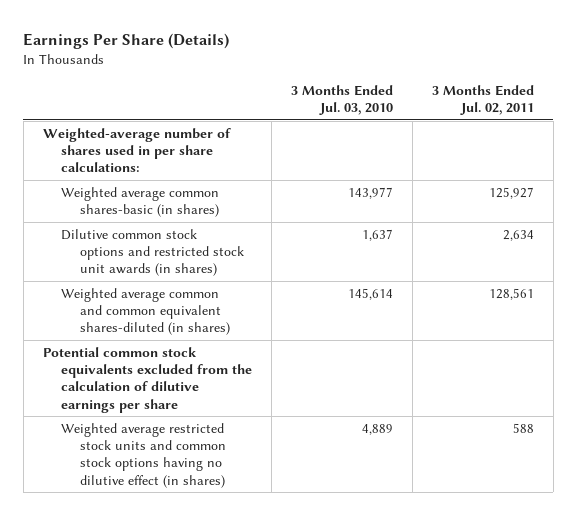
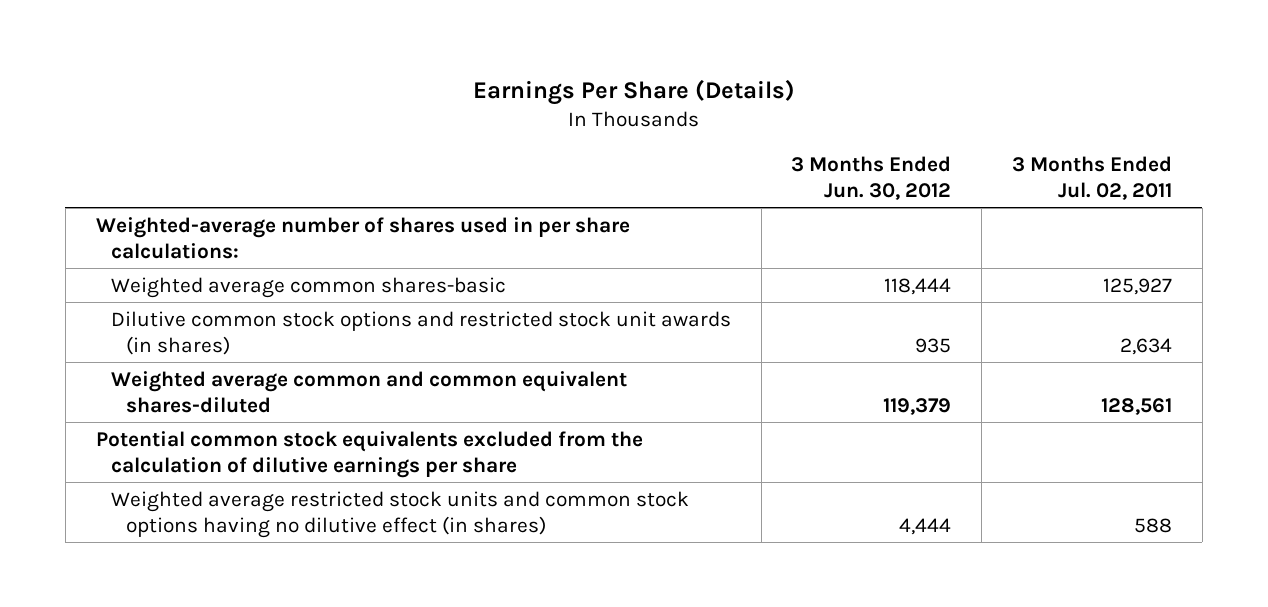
[290,84,393,116] 3 Months Ended Jul. 03, 2010 -> none
none -> [791,155,952,201] 3 Months Ended Jun. 30, 2012
[61,186,220,218] Weighted average common shares-basic (in shares) -> [110,276,506,298] Weighted average common shares-basic
[61,287,230,336] Weighted average common and common equivalent shares-diluted (in shares) -> [110,370,627,413] Weighted average common and common equivalent shares-diluted

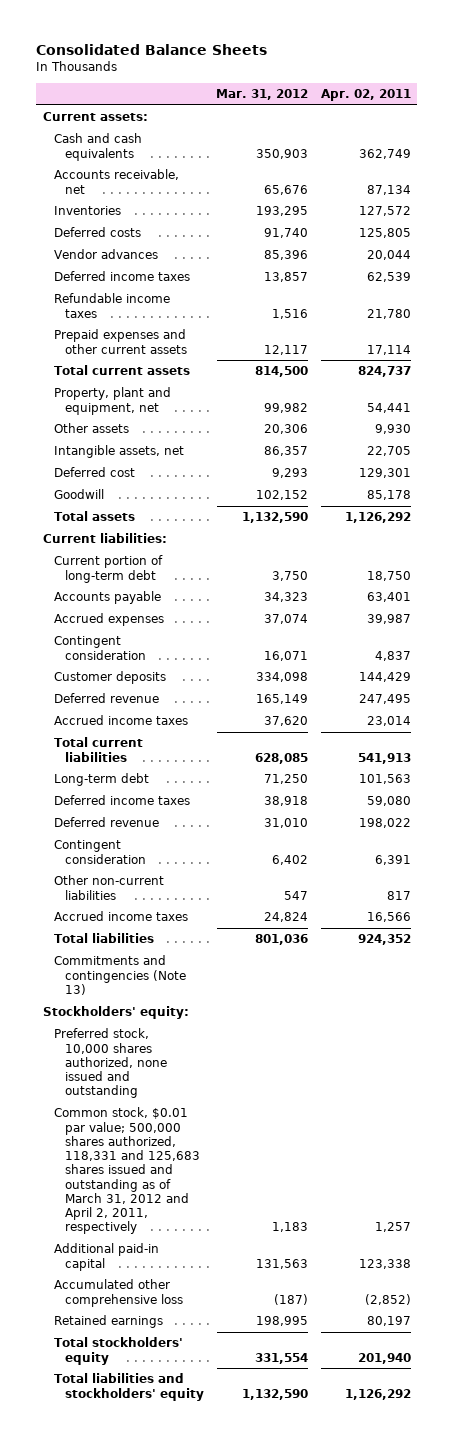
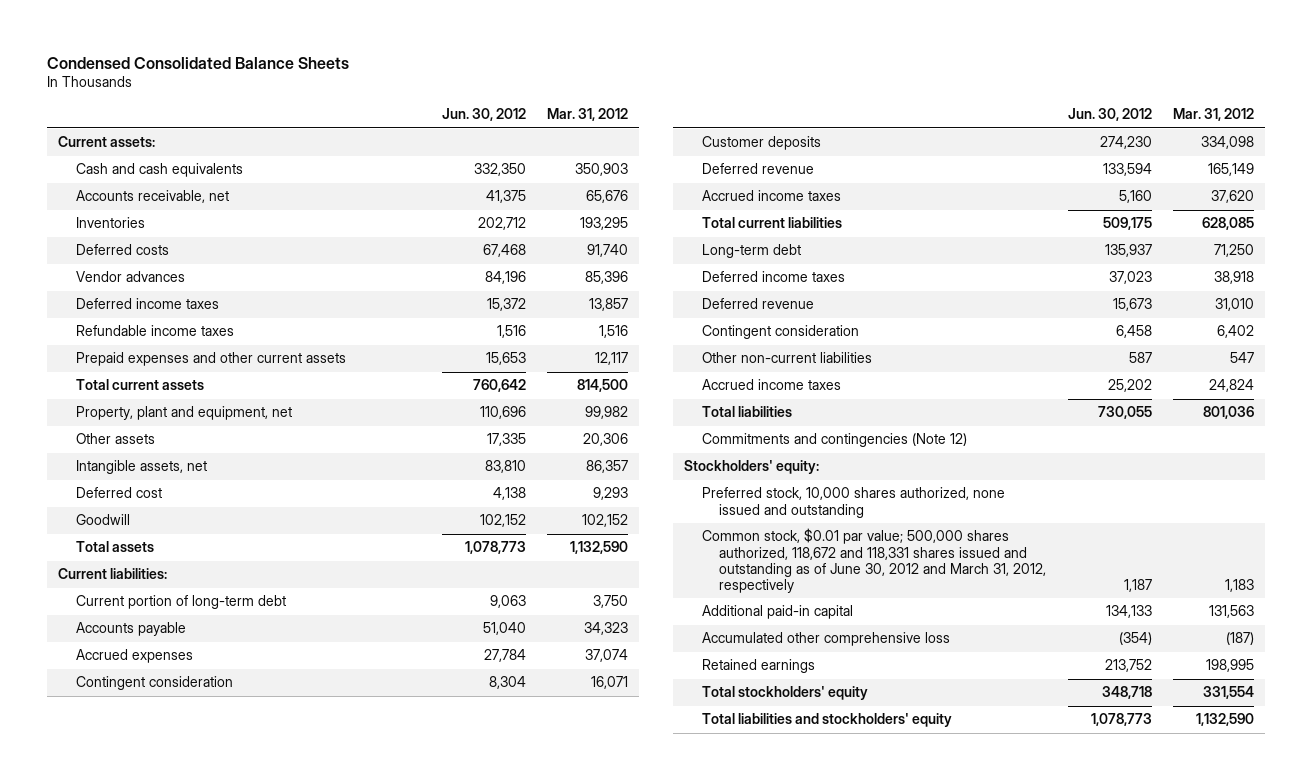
[36,43,268,55] Consolidated Balance Sheets -> [47,56,350,69] Condensed Consolidated Balance Sheets
[321,89,412,102] Apr. 02, 2011 -> none
none -> [441,108,526,122] Jun. 30, 2012
[53,955,186,995] Commitments and contingencies (Note 13) -> [701,433,967,448] Commitments and contingencies (Note 12)
[53,1107,200,1235] Common stock, $0.01 par value; 500,000 shares authorized, 118,331 and 125,683 shares issued and outstanding as of March 31, 2012 and April 2, 2011, respectively -> [701,528,1047,593] Common stock, $0.01 par value; 500,000 shares authorized, 118,672 and 118,331 shares issued and outstanding as of June 30, 2012 and March 31, 2012, respectively

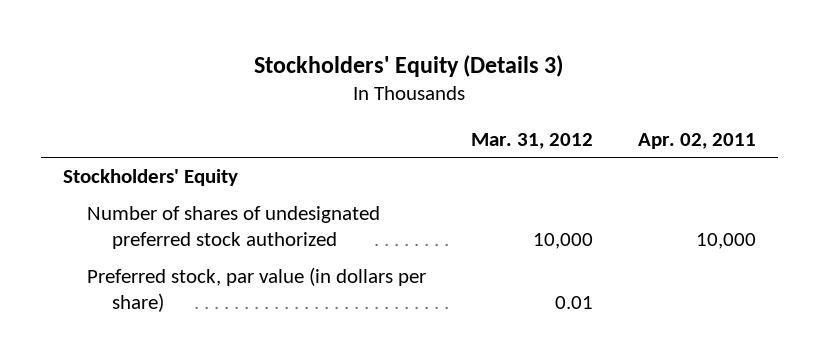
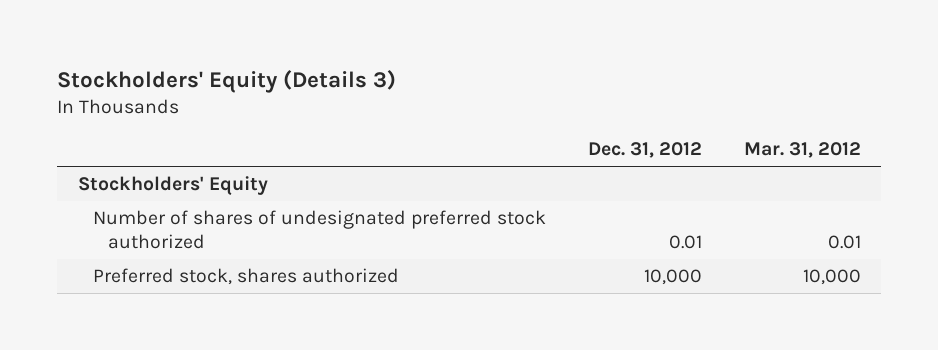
[637,132,756,149] Apr. 02, 2011 -> none
none -> [587,142,702,159] Dec. 31, 2012
[87,266,427,313] Preferred stock, par value (in dollars per share) -> none
[533,233,594,250] 10,000 -> [827,235,861,250] 0.01
none -> [92,267,399,285] Preferred stock, shares authorized

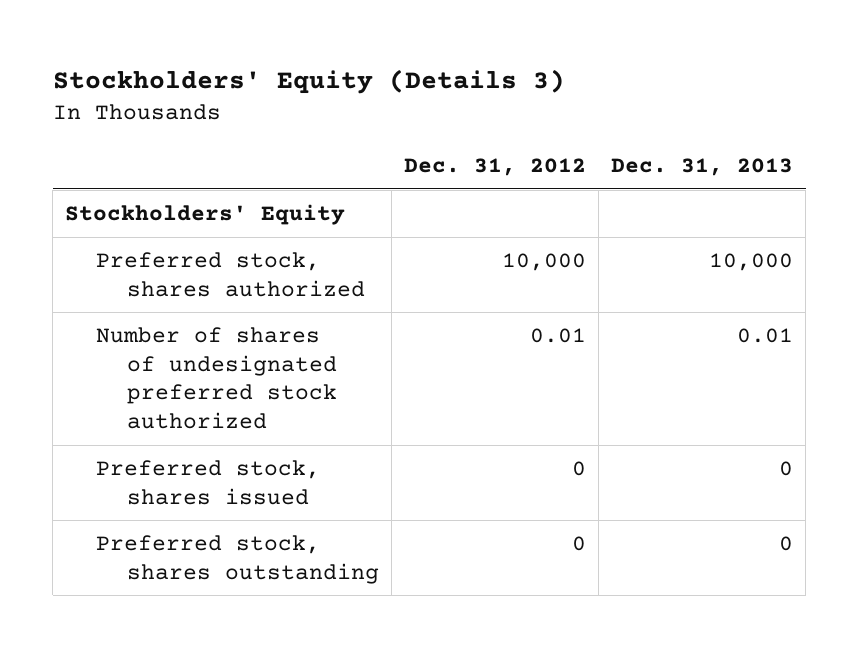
[743,142,861,159] Mar. 31, 2012 -> none
none -> [611,158,794,177] Dec. 31, 2013
[92,209,546,250] Number of shares of undesignated preferred stock authorized -> [96,326,338,430] Number of shares of undesignated preferred stock authorized
none -> [96,459,321,505] Preferred stock, shares issued
none -> [96,534,380,584] Preferred stock, shares outstanding

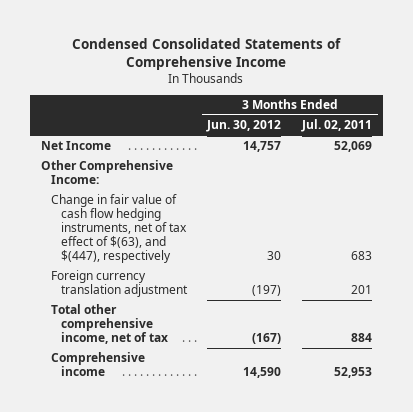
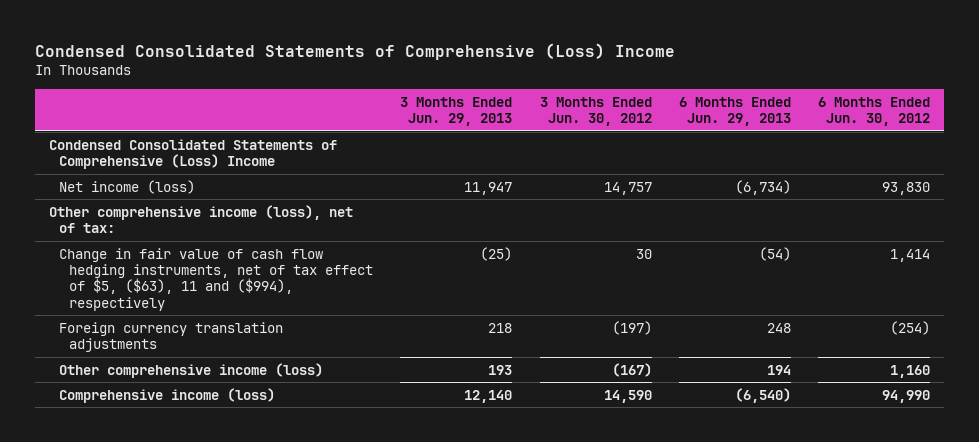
[72,37,342,70] Condensed Consolidated Statements of Comprehensive Income -> [35,42,676,60] Condensed Consolidated Statements of Comprehensive (Loss) Income
[301,119,373,133] Jul. 02, 2011 -> none
none -> [400,96,513,127] 3 Months Ended Jun. 29, 2013
none -> [678,96,791,127] 6 Months Ended Jun. 29, 2013
none -> [818,96,931,127] 6 Months Ended Jun. 30, 2012
none -> [49,138,338,169] Condensed Consolidated Statements of Comprehensive (Loss) Income
[40,141,111,151] Net Income -> [58,179,195,194] Net income (loss)
[40,160,173,185] Other Comprehensive Income: -> [49,204,354,233] Other comprehensive income (loss), net of tax:
[50,194,187,263] Change in fair value of cash flow hedging instruments, net of tax effect of $(63), and $(447), respectively -> [58,247,373,311] Change in fair value of cash flow hedging instruments, net of tax effect of $5, ($63), 11 and ($994), respectively
[50,270,188,298] Foreign currency translation adjustment -> [58,321,283,352] Foreign currency translation adjustments
[50,304,168,345] Total other comprehensive income, net of tax -> [58,362,323,378] Other comprehensive income (loss)
[50,352,145,377] Comprehensive income -> [58,387,275,403] Comprehensive income (loss)

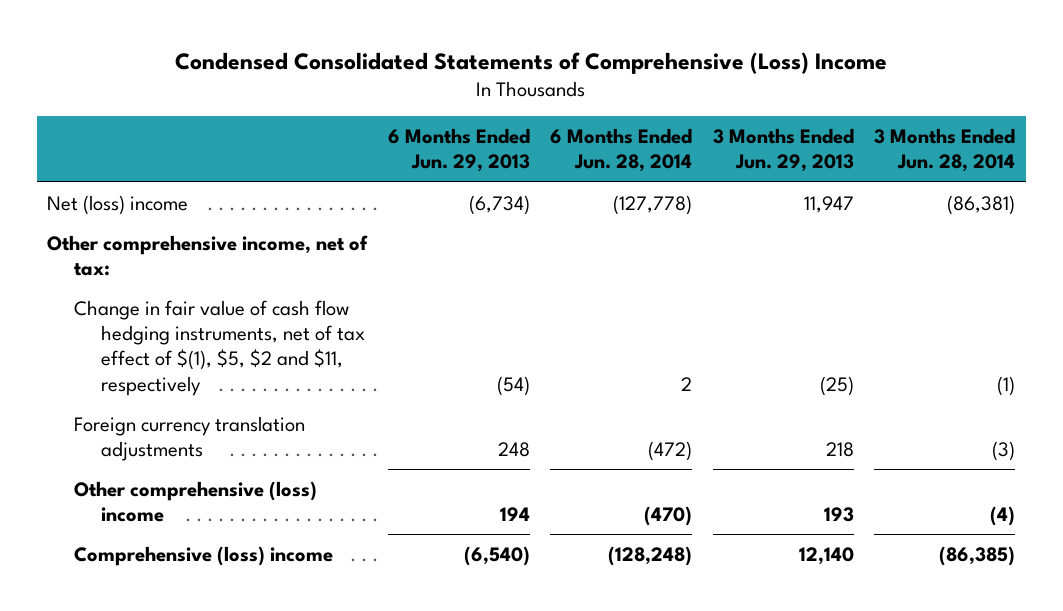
[539,96,652,127] 3 Months Ended Jun. 30, 2012 -> none
[818,96,931,127] 6 Months Ended Jun. 30, 2012 -> none
none -> [550,127,693,173] 6 Months Ended Jun. 28, 2014
none -> [874,127,1016,173] 3 Months Ended Jun. 28, 2014
[49,138,338,169] Condensed Consolidated Statements of Comprehensive (Loss) Income -> none
[58,179,195,194] Net income (loss) -> [47,194,189,215] Net (loss) income
[49,204,354,233] Other comprehensive income (loss), net of tax: -> [47,234,369,277] Other comprehensive income, net of tax:
[58,247,373,311] Change in fair value of cash flow hedging instruments, net of tax effect of $5, ($63), 11 and ($994), respectively -> [74,299,365,396] Change in fair value of cash flow hedging instruments, net of tax effect of $(1), $5, $2 and $11, respectively
[58,362,323,378] Other comprehensive income (loss) -> [74,480,318,523] Other comprehensive (loss) income
[58,387,275,403] Comprehensive income (loss) -> [74,545,334,566] Comprehensive (loss) income

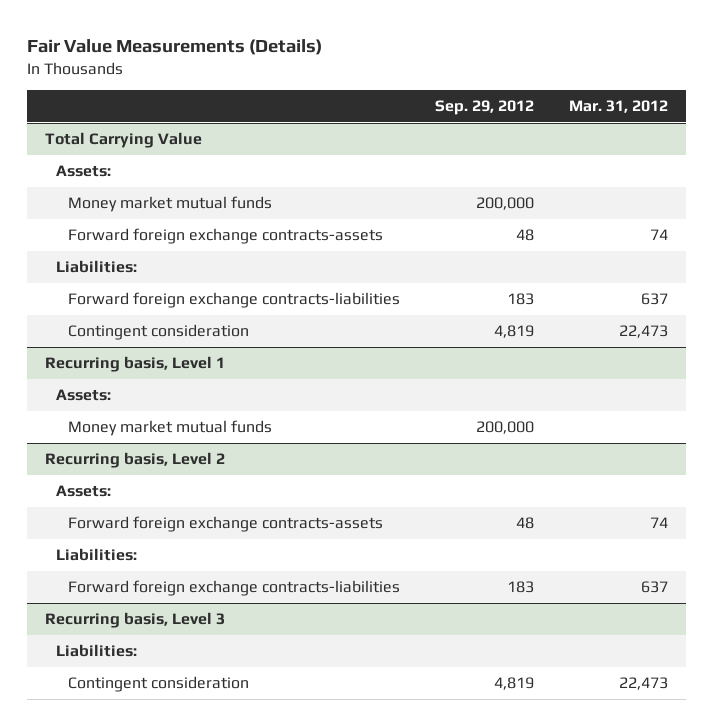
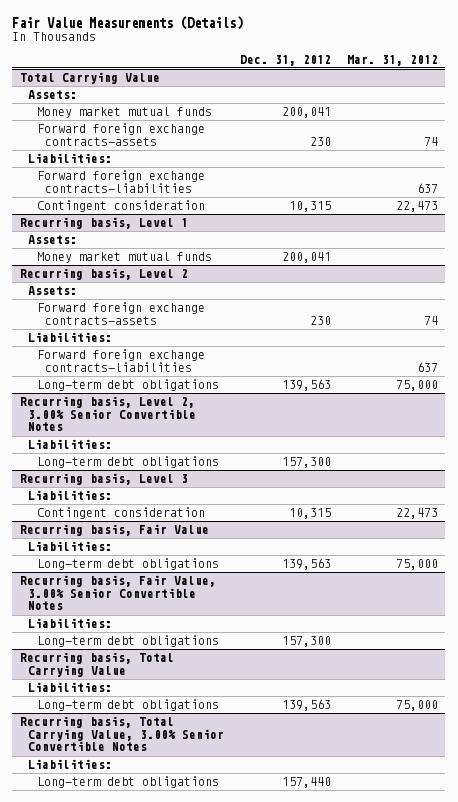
[435,100,535,116] Sep. 29, 2012 -> none
none -> [240,54,332,66] Dec. 31, 2012
none -> [36,379,219,392] Long-term debt obligations
none -> [20,396,197,432] Recurring basis, Level 2, 3.00% Senior Convertible Notes
none -> [28,439,113,450] Liabilities:
none -> [36,456,219,469] Long-term debt obligations
none -> [20,524,210,537] Recurring basis, Fair Value
none -> [28,541,113,552] Liabilities:
none -> [36,558,219,571] Long-term debt obligations
none -> [20,575,217,611] Recurring basis, Fair Value, 3.00% Senior Convertible Notes
none -> [28,618,113,629] Liabilities:
none -> [36,635,219,648] Long-term debt obligations
none -> [20,652,175,677] Recurring basis, Total Carrying Value
none -> [28,682,113,693] Liabilities:
none -> [36,699,219,712] Long-term debt obligations
none -> [20,716,225,752] Recurring basis, Total Carrying Value, 3.00% Senior Convertible Notes
none -> [28,759,113,770] Liabilities:
none -> [36,776,219,789] Long-term debt obligations

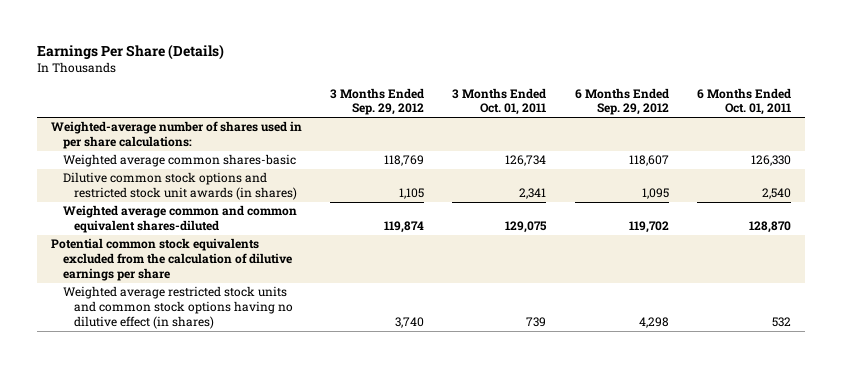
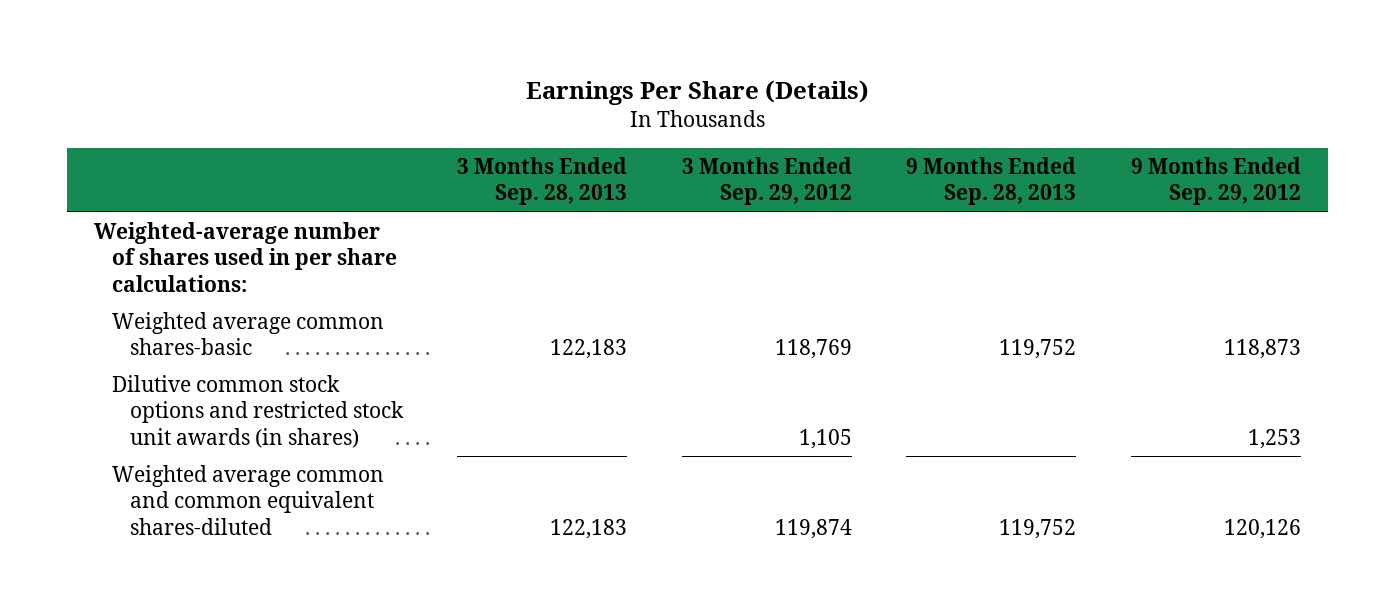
[452,87,547,116] 3 Months Ended Oct. 01, 2011 -> none
[574,87,669,116] 6 Months Ended Sep. 29, 2012 -> none
[696,87,791,116] 6 Months Ended Oct. 01, 2011 -> none
none -> [457,157,628,206] 3 Months Ended Sep. 28, 2013
none -> [906,157,1077,206] 9 Months Ended Sep. 28, 2013
none -> [1130,157,1301,206] 9 Months Ended Sep. 29, 2012
[50,238,292,281] Potential common stock equivalents excluded from the calculation of dilutive earnings per share -> none
[62,286,294,329] Weighted average restricted stock units and common stock options having no dilutive effect (in shares) -> none

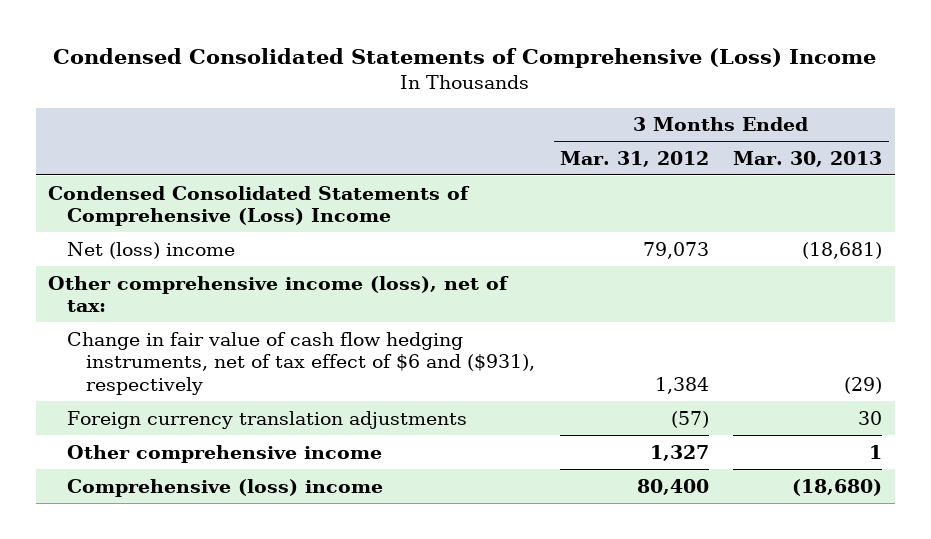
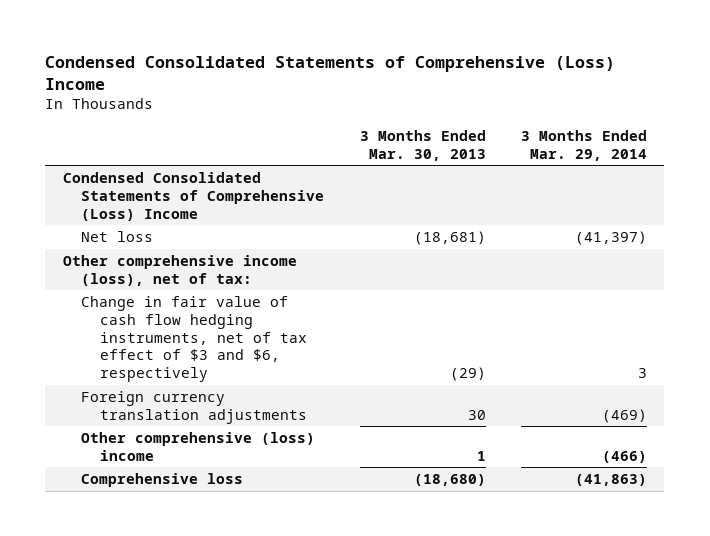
[559,150,709,167] Mar. 31, 2012 -> none
none -> [520,129,647,161] 3 Months Ended Mar. 29, 2014
[67,241,236,259] Net (loss) income -> [81,231,154,243] Net loss
[67,331,536,395] Change in fair value of cash flow hedging instruments, net of tax effect of $6 and ($931), respectively -> [81,296,307,382] Change in fair value of cash flow hedging instruments, net of tax effect of $3 and $6, respectively
[67,444,383,463] Other comprehensive income -> [81,432,316,461] Other comprehensive (loss) income
[67,478,384,497] Comprehensive (loss) income -> [81,473,244,488] Comprehensive loss

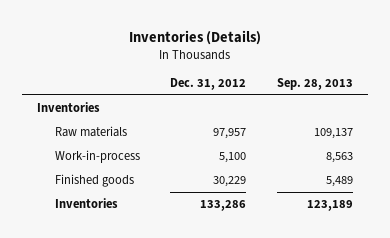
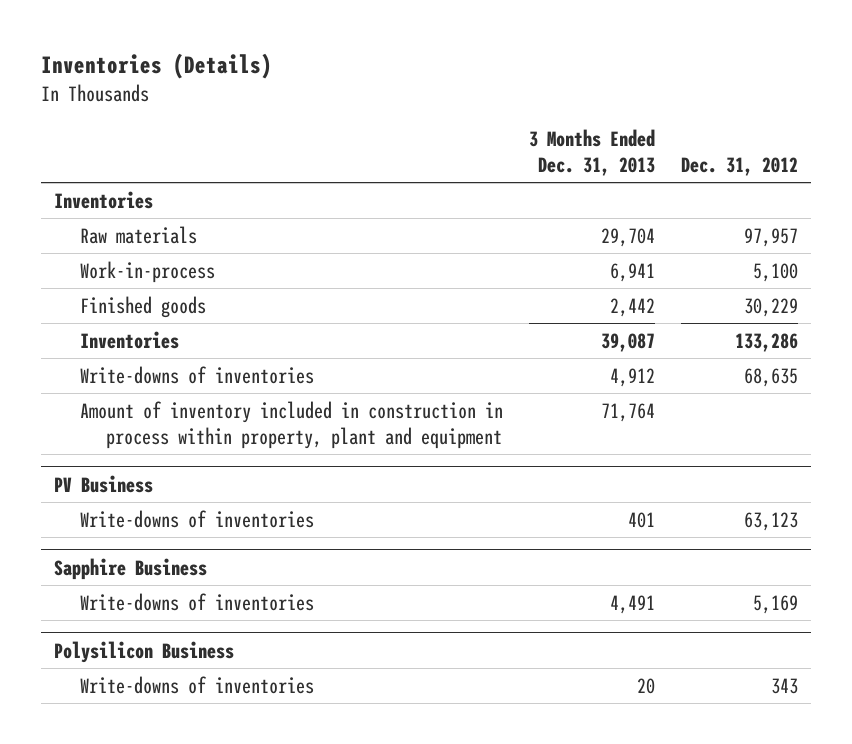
[276,78,353,91] Sep. 28, 2013 -> none
none -> [528,128,655,176] 3 Months Ended Dec. 31, 2013
none -> [80,365,315,384] Write-downs of inventories
none -> [80,400,504,449] Amount of inventory included in construction in process within property, plant and equipment
none -> [53,474,153,493] PV Business
none -> [80,509,315,528] Write-downs of inventories
none -> [53,557,207,580] Sapphire Business
none -> [80,592,315,611] Write-downs of inventories
none -> [53,640,234,663] Polysilicon Business
none -> [80,675,315,694] Write-downs of inventories

